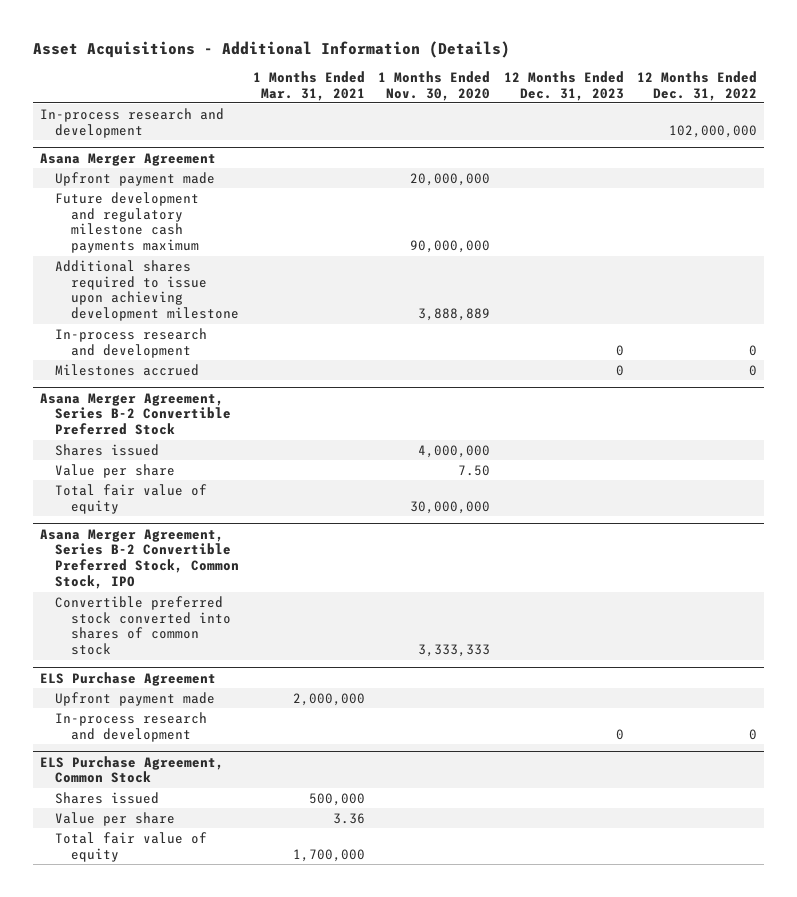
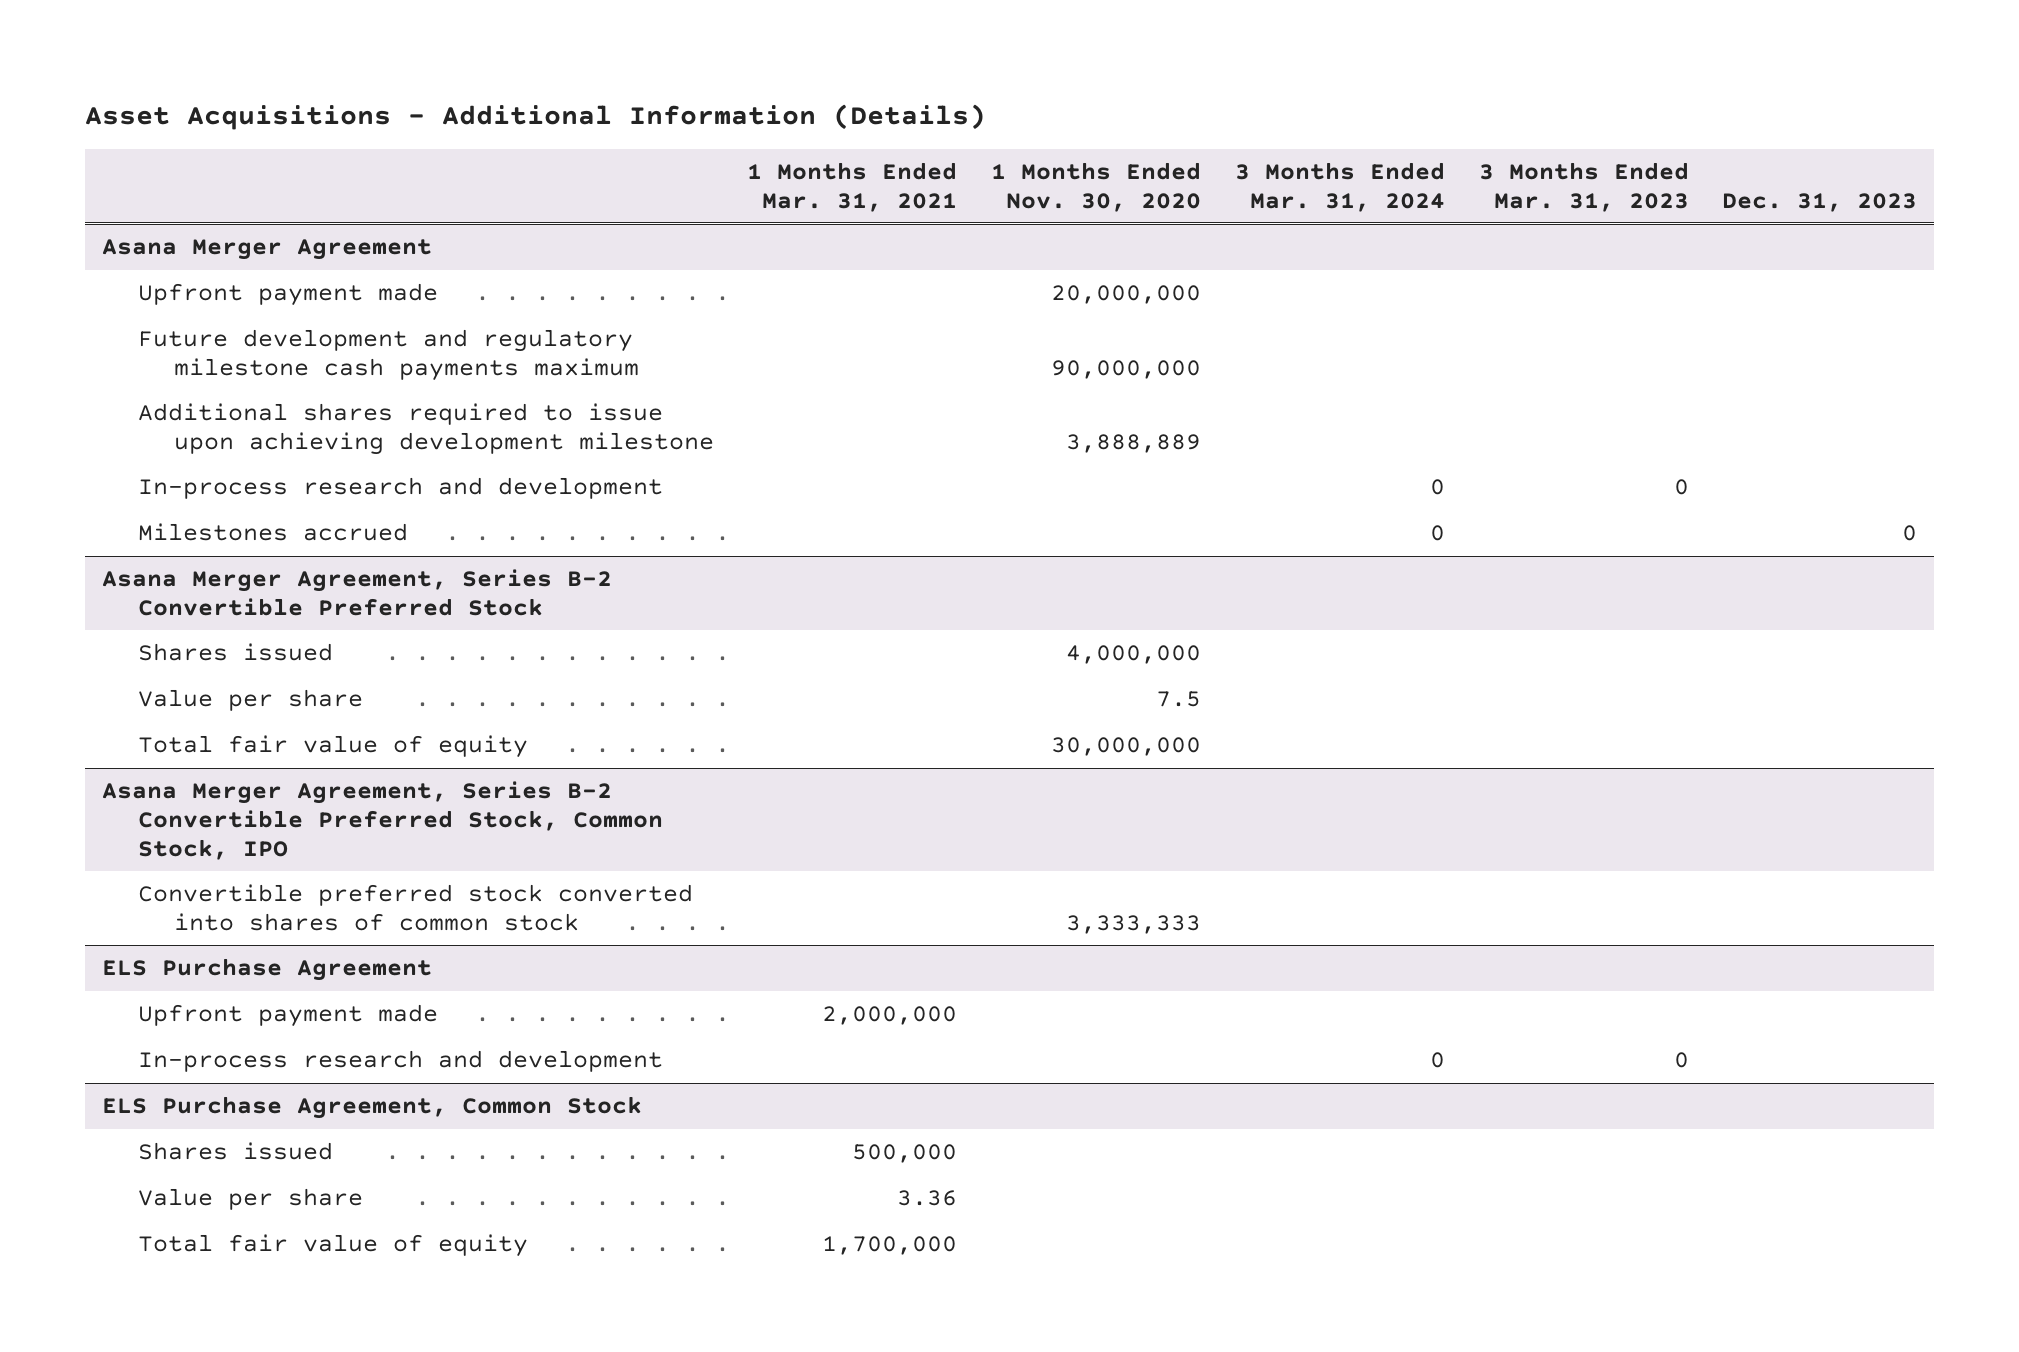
[503,70,624,101] 12 Months Ended Dec. 31, 2023 -> none
[637,70,758,101] 12 Months Ended Dec. 31, 2022 -> none
none -> [1234,161,1445,212] 3 Months Ended Mar. 31, 2024
none -> [1478,161,1689,212] 3 Months Ended Mar. 31, 2023
none -> [1722,192,1918,212] Dec. 31, 2023
[39,107,224,138] In-process research and development -> none
[458,464,491,476] 7.50 -> [1156,691,1202,708] 7.5

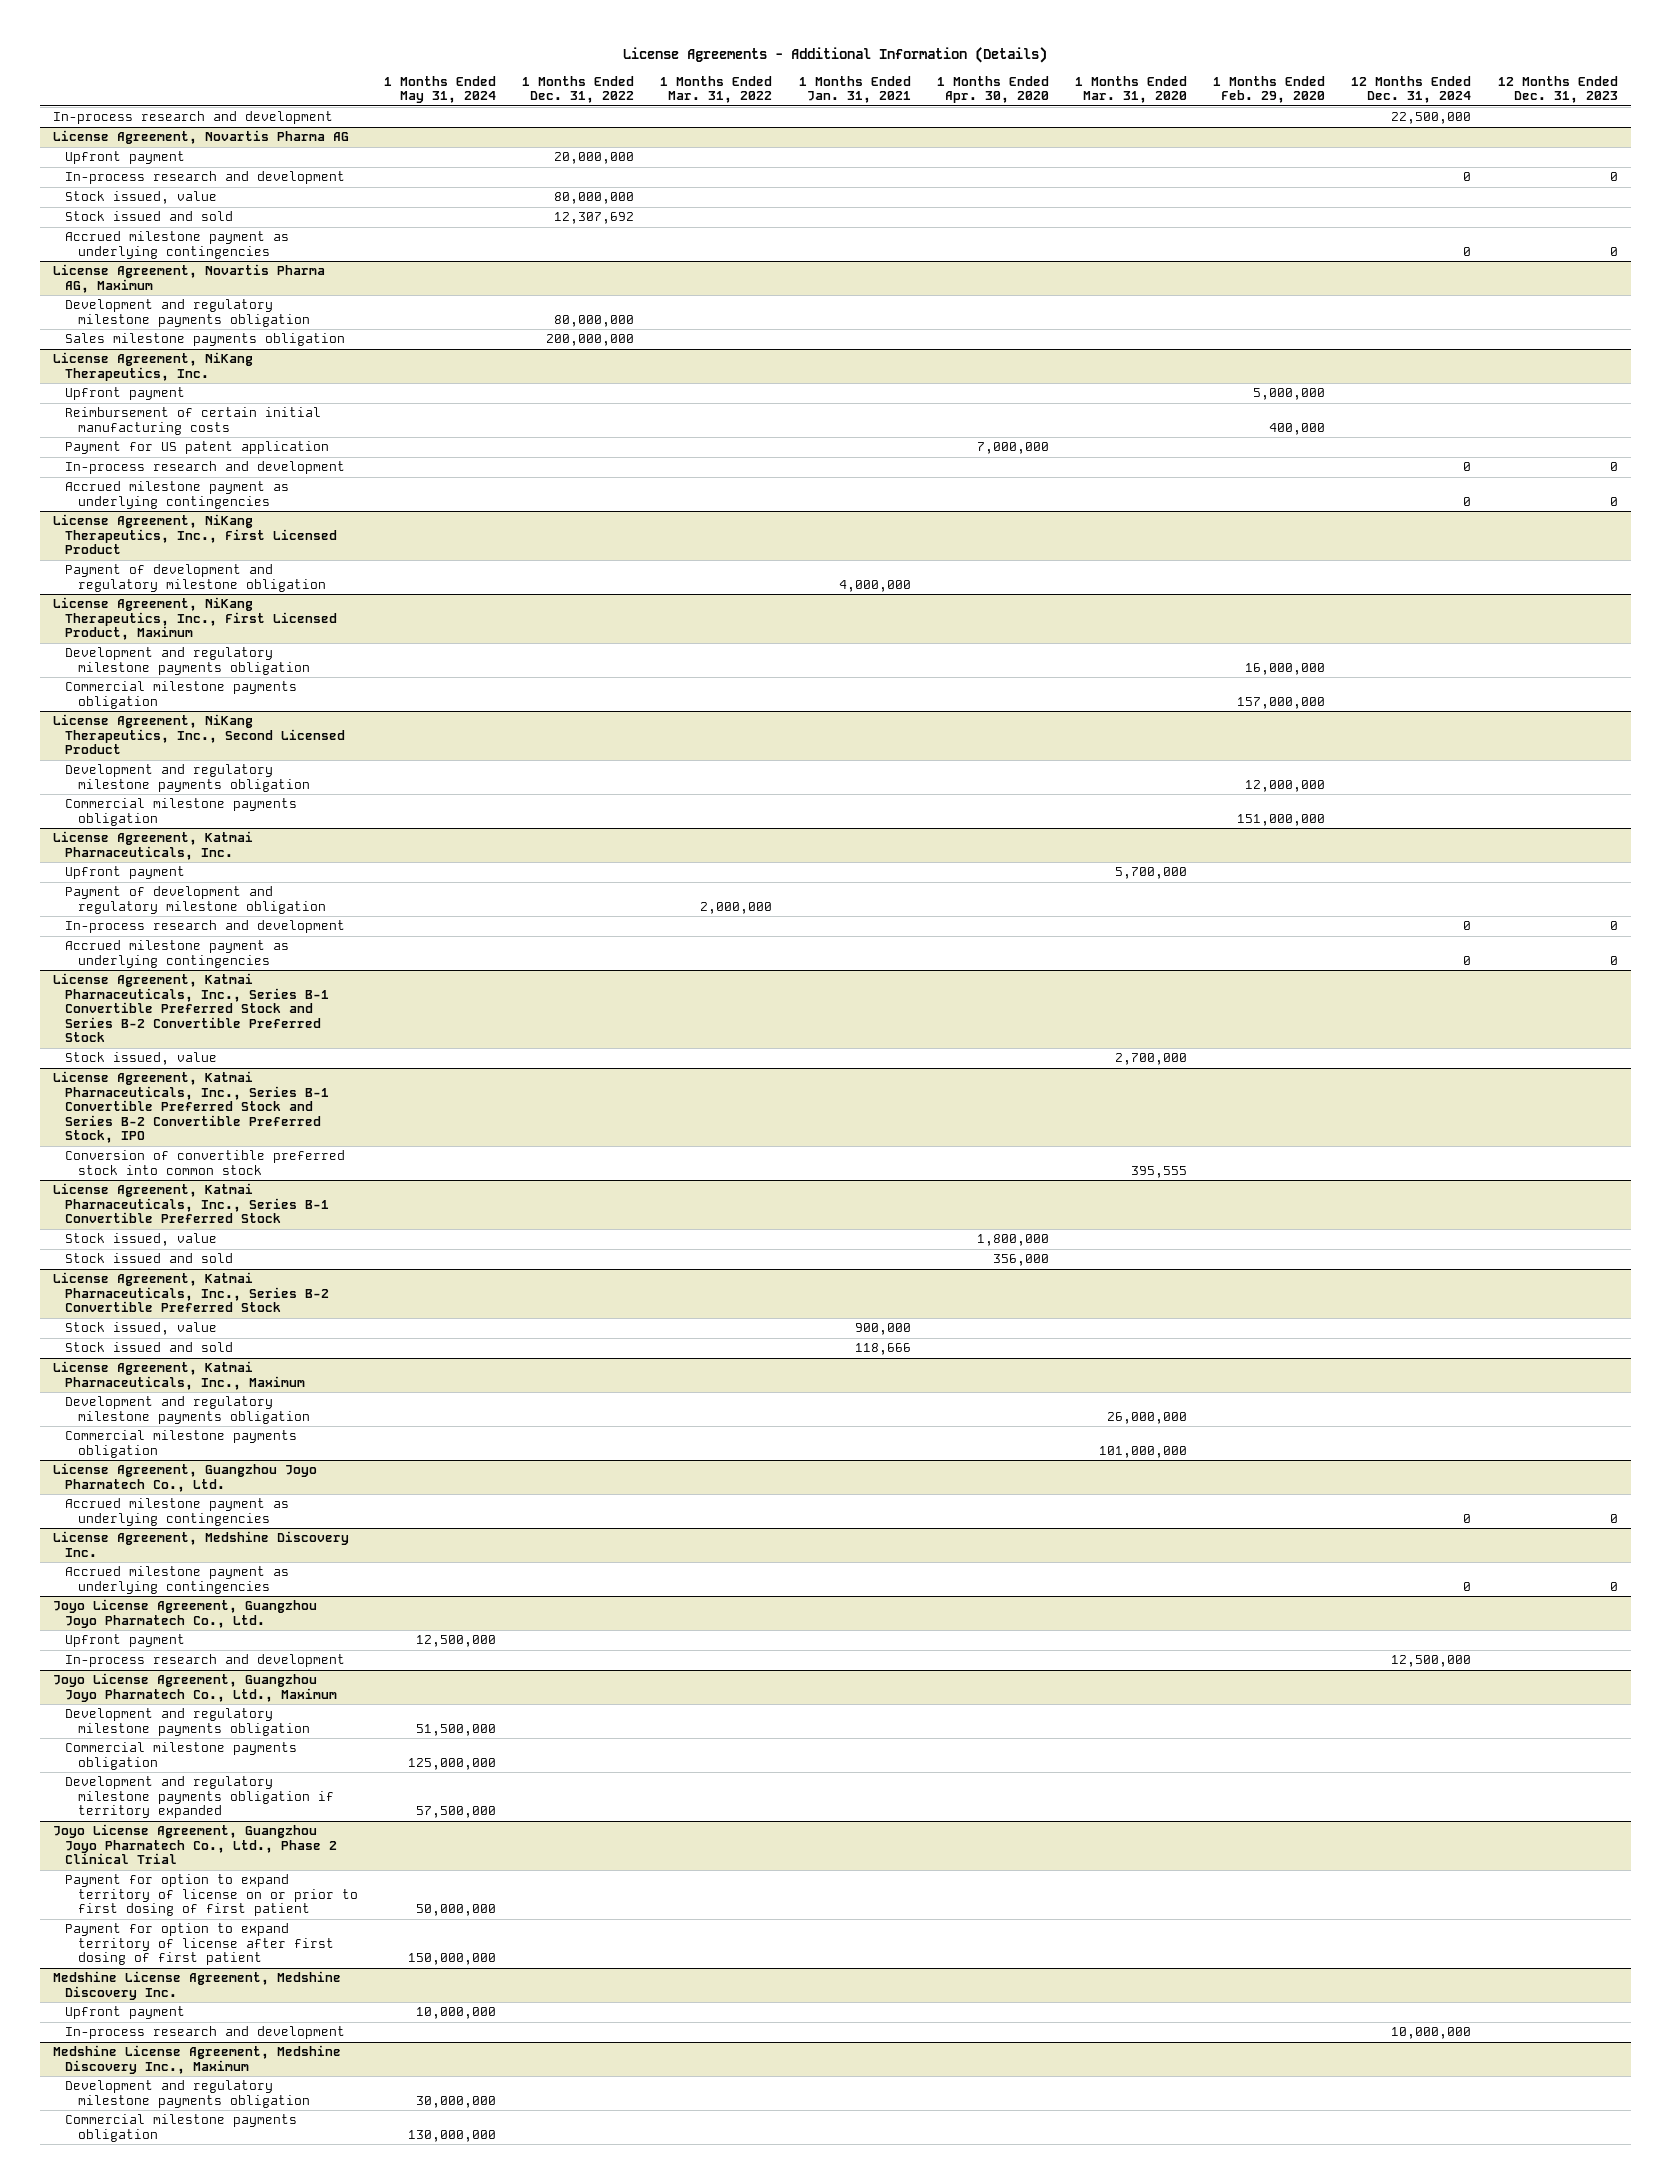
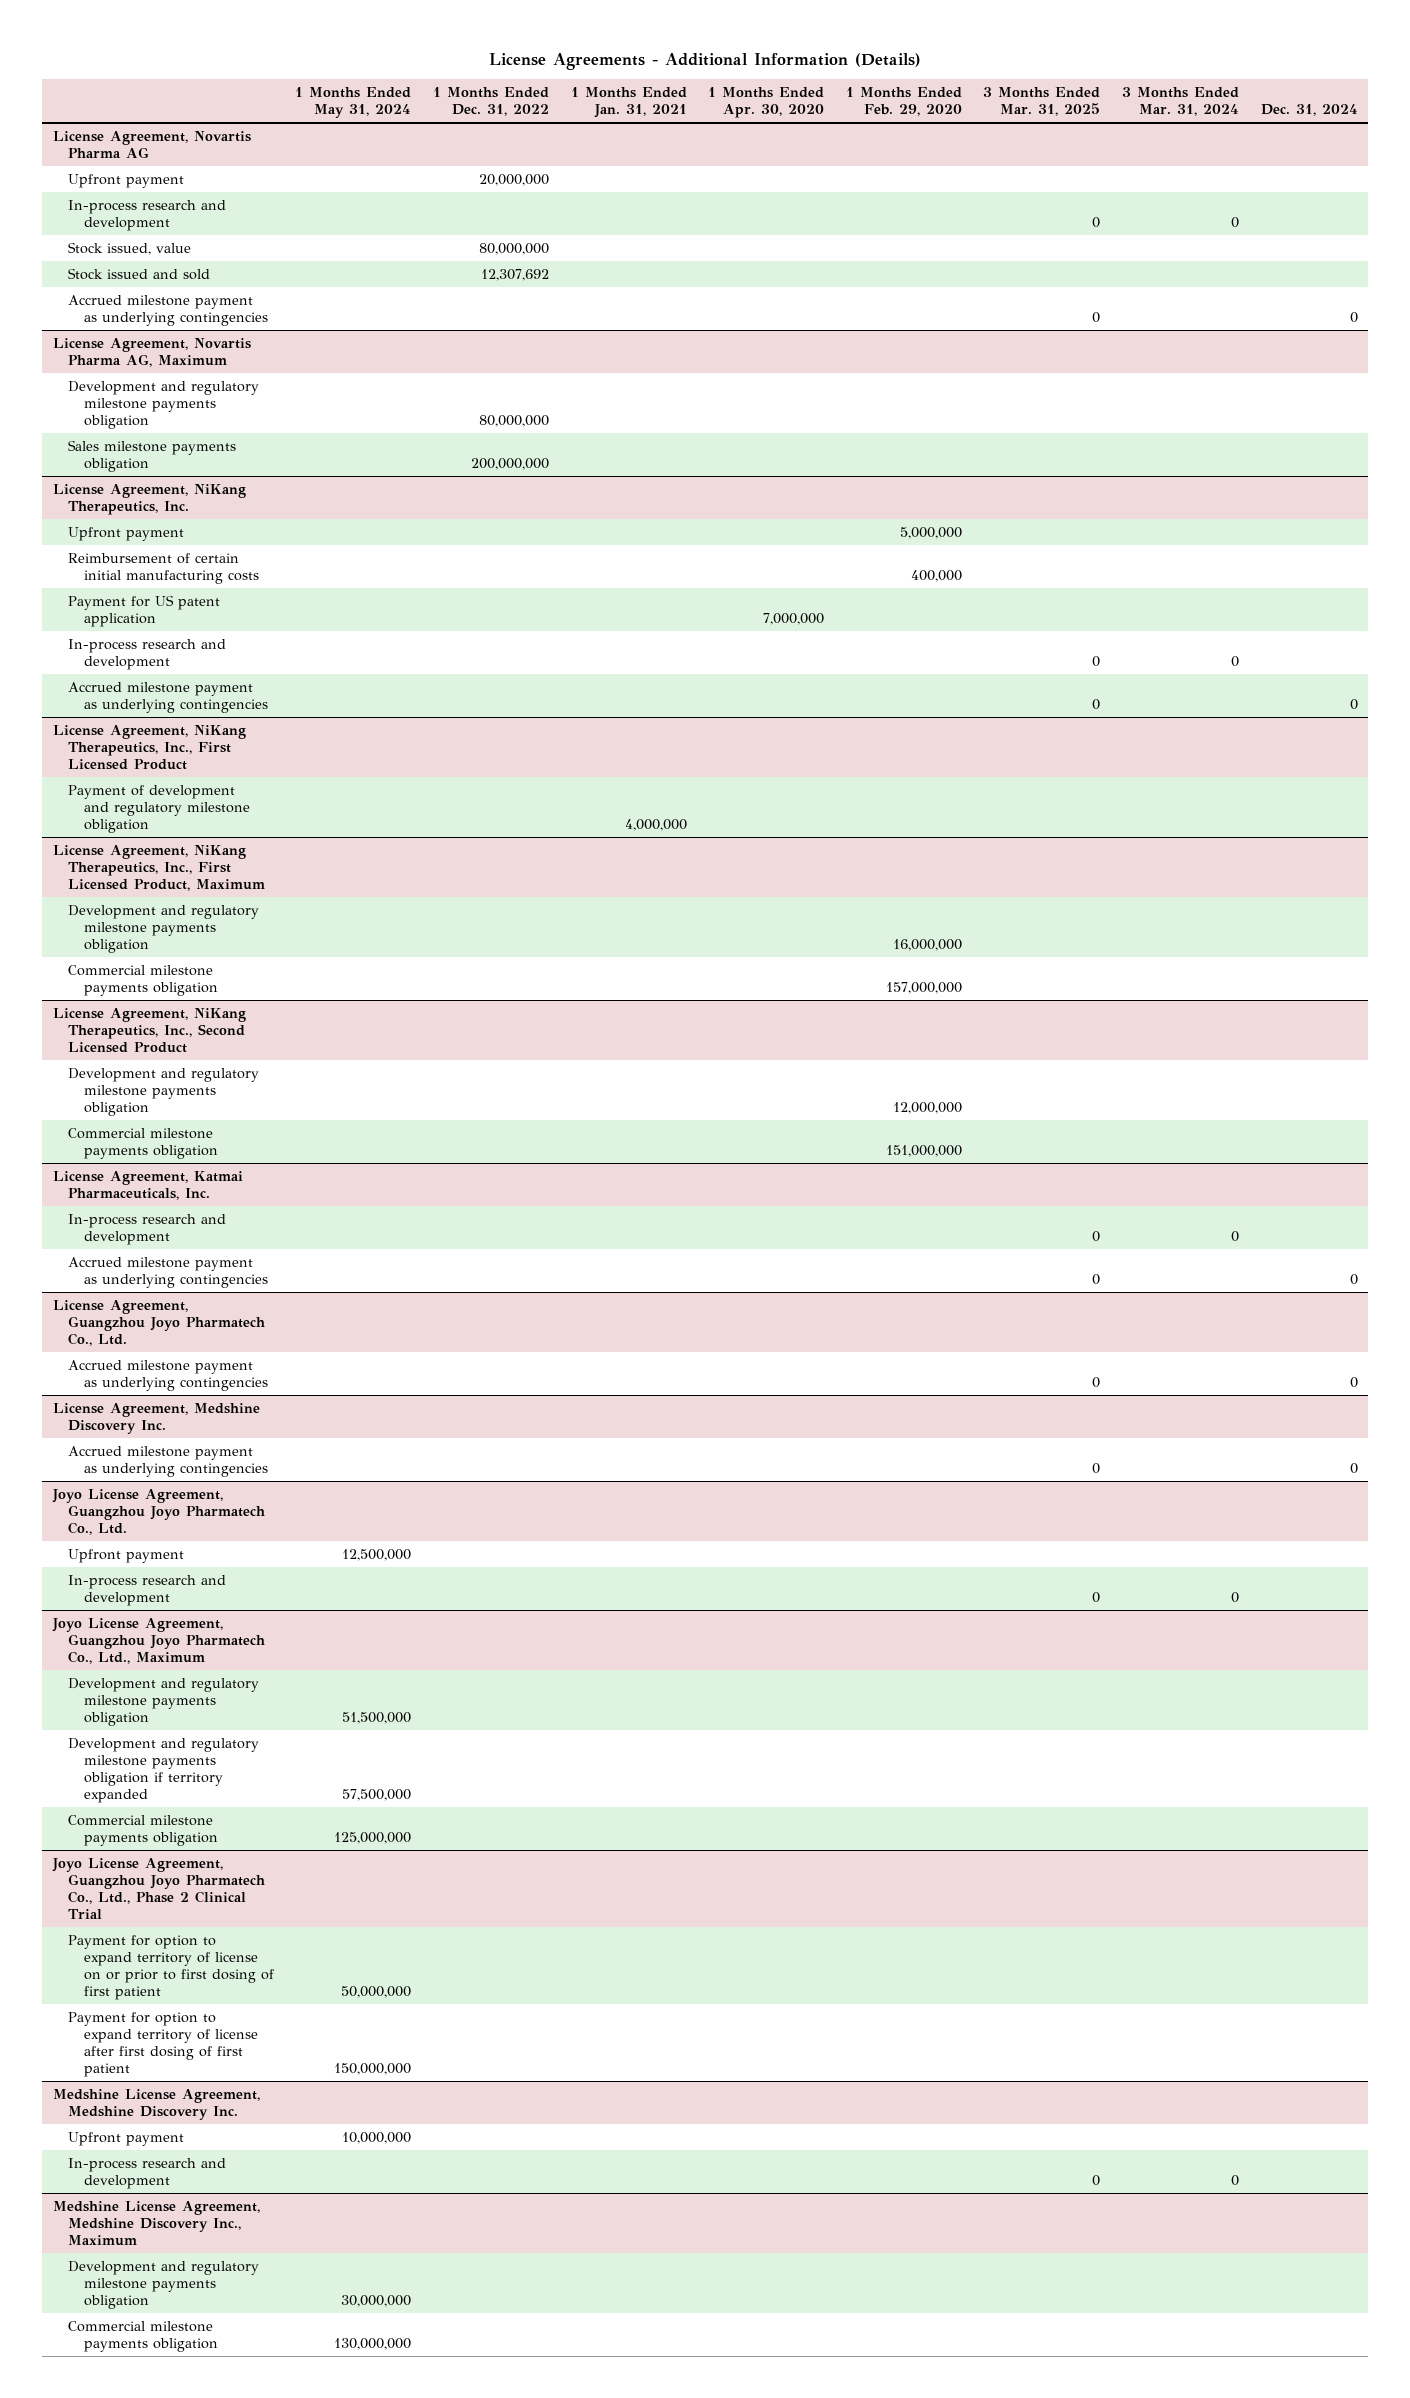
[660,75,773,104] 1 Months Ended Mar. 31, 2022 -> none
[1075,75,1188,104] 1 Months Ended Mar. 31, 2020 -> none
[1351,75,1472,104] 12 Months Ended Dec. 31, 2024 -> none
[1497,75,1618,104] 12 Months Ended Dec. 31, 2023 -> none
none -> [983,87,1101,117] 3 Months Ended Mar. 31, 2025
none -> [1121,87,1239,117] 3 Months Ended Mar. 31, 2024
none -> [1260,104,1358,117] Dec. 31, 2024
[53,111,334,125] In-process research and development -> none
[65,866,186,880] Upfront payment -> none
[65,886,326,914] Payment of development and regulatory milestone obligation -> none
[53,973,330,1043] License Agreement, Katmai Pharmaceuticals, Inc., Series B-1 Convertible Preferred Stock and Series B-2 Convertible Preferred Stock -> none
[65,1052,218,1066] Stock issued, value -> none
[53,1071,330,1144] License Agreement, Katmai Pharmaceuticals, Inc., Series B-1 Convertible Preferred Stock and Series B-2 Convertible Preferred Stock, IPO -> none
[65,1150,346,1175] Conversion of convertible preferred stock into common stock -> none
[53,1183,330,1224] License Agreement, Katmai Pharmaceuticals, Inc., Series B-1 Convertible Preferred Stock -> none
[65,1233,218,1247] Stock issued, value -> none
[65,1253,234,1264] Stock issued and sold -> none
[53,1272,330,1313] License Agreement, Katmai Pharmaceuticals, Inc., Series B-2 Convertible Preferred Stock -> none
[65,1322,218,1336] Stock issued, value -> none
[65,1342,234,1353] Stock issued and sold -> none
[53,1361,306,1390] License Agreement, Katmai Pharmaceuticals, Inc., Maximum -> none
[65,1396,310,1424] Development and regulatory milestone payments obligation -> none
[65,1430,298,1458] Commercial milestone payments obligation -> none
[65,1742,298,1770] Commercial milestone payments obligation -> [68,1815,218,1846] Commercial milestone payments obligation

